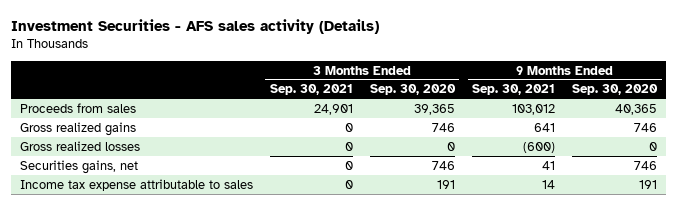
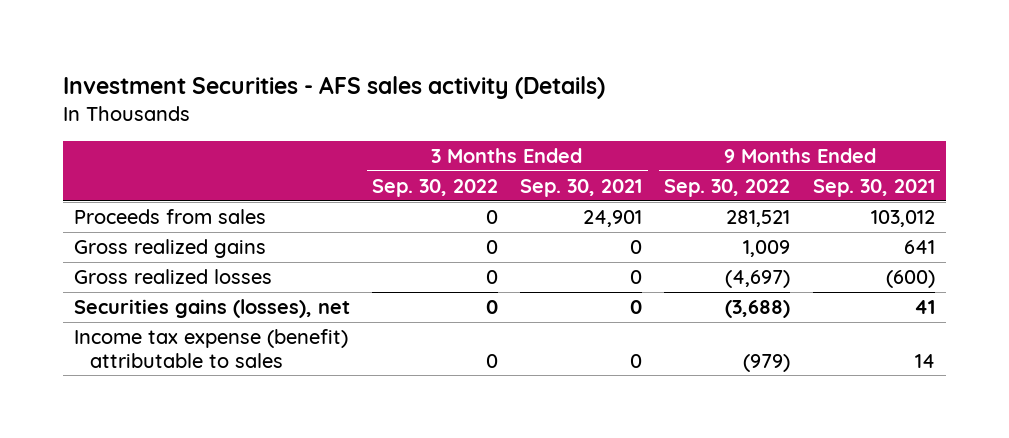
[369,84,456,96] Sep. 30, 2020 -> none
[572,84,659,96] Sep. 30, 2020 -> none
none -> [372,178,499,197] Sep. 30, 2022
none -> [664,178,791,197] Sep. 30, 2022
[19,159,138,174] Securities gains, net -> [74,298,351,318] Securities gains (losses), net
[19,178,253,191] Income tax expense attributable to sales -> [74,328,349,368] Income tax expense (benefit) attributable to sales

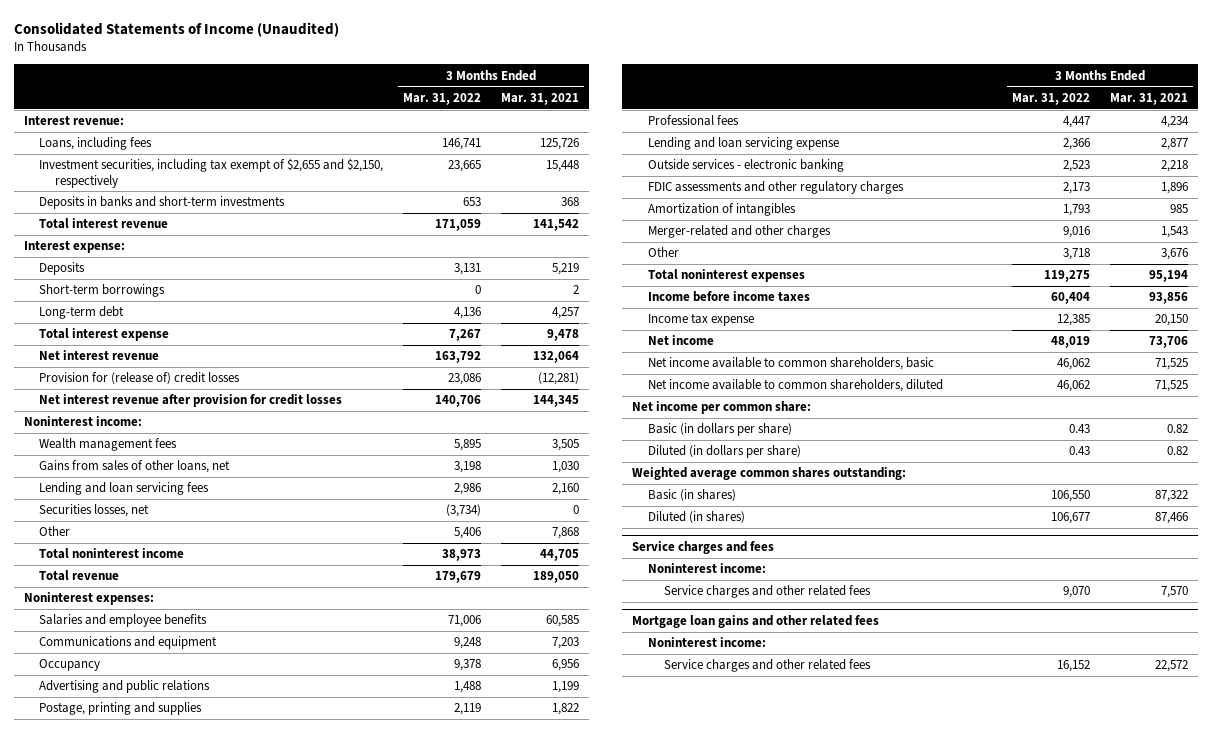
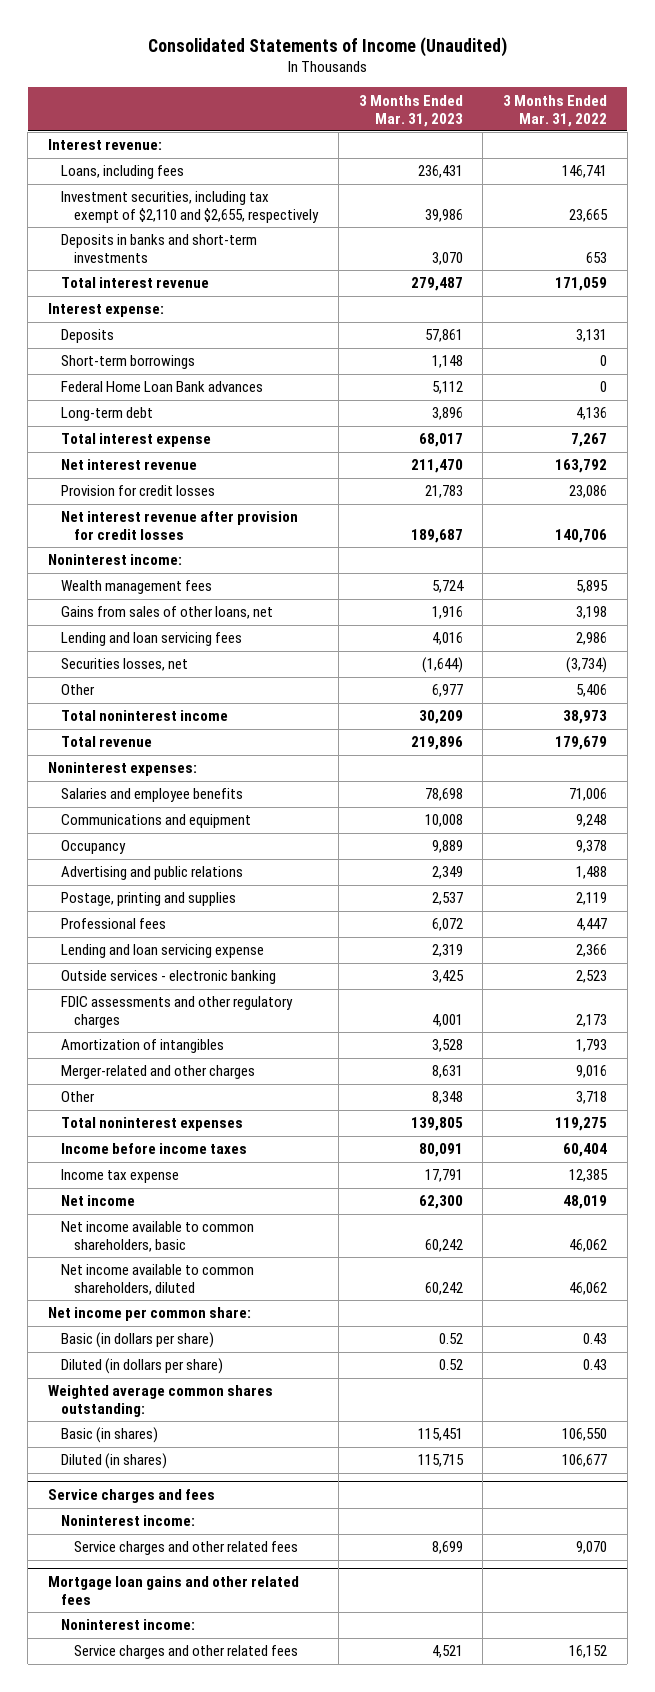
[501,92,580,105] Mar. 31, 2021 -> none
none -> [358,94,463,127] 3 Months Ended Mar. 31, 2023
[39,158,384,188] Investment securities, including tax exempt of $2,655 and $2,150, respectively -> [61,191,320,224] Investment securities, including tax exempt of $2,110 and $2,655, respectively
none -> [61,381,264,393] Federal Home Loan Bank advances
[39,372,241,385] Provision for (release of) credit losses -> [61,485,216,497] Provision for credit losses

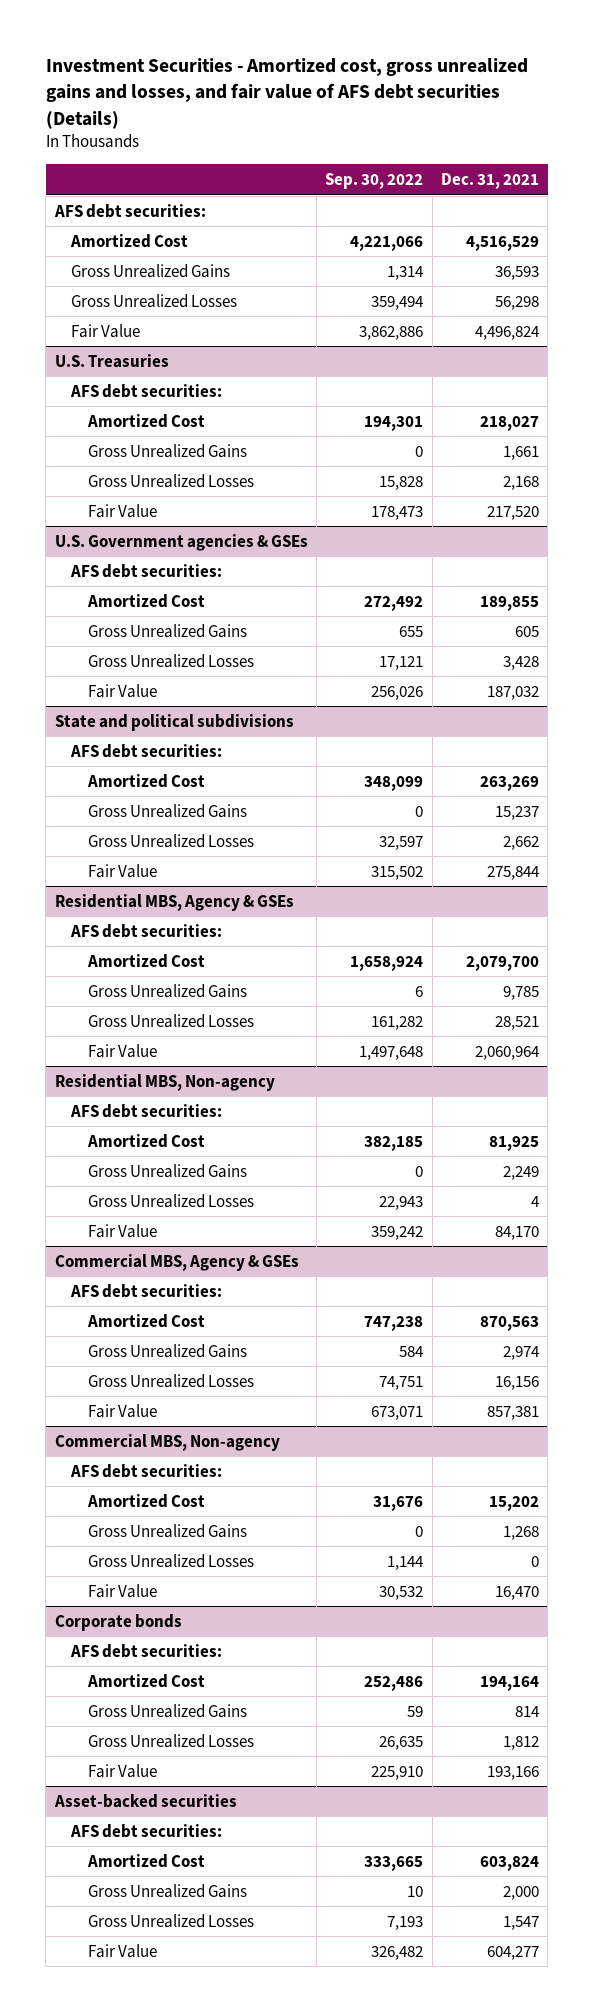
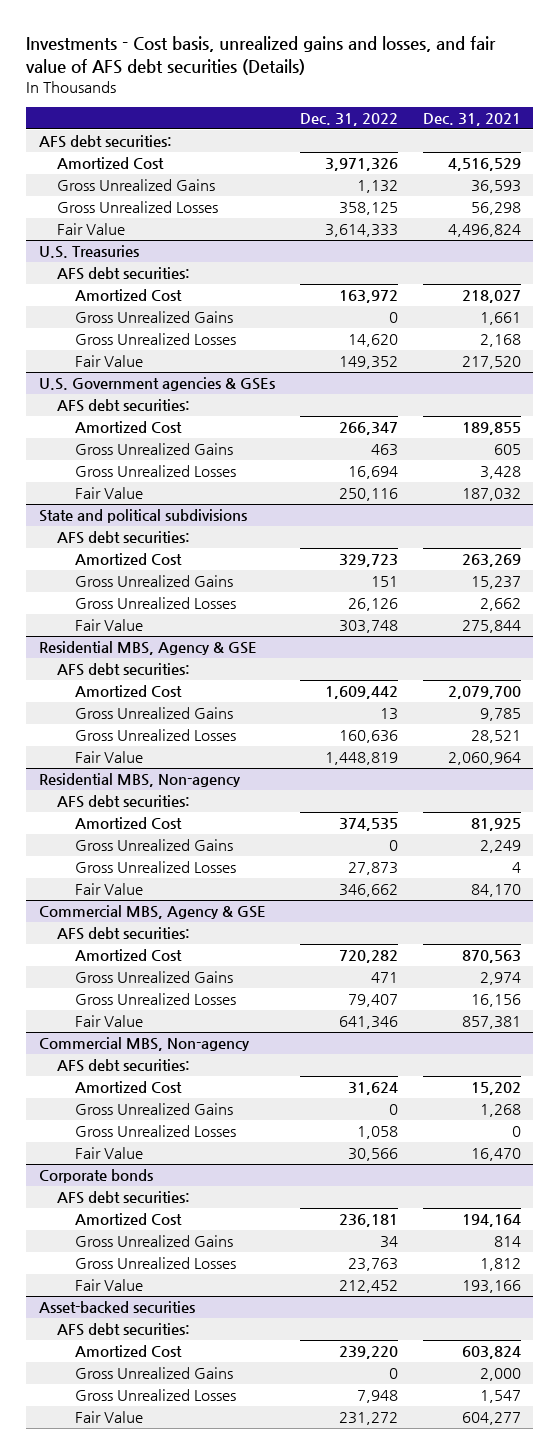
[45,58,528,129] Investment Securities - Amortized cost, gross unrealized gains and losses, and fair value of AFS debt securities (Details) -> [26,36,497,76] Investments - Cost basis, unrealized gains and losses, and fair value of AFS debt securities (Details)
[325,172,424,189] Sep. 30, 2022 -> none
none -> [299,113,398,127] Dec. 31, 2022
[54,893,294,911] Residential MBS, Agency & GSEs -> [38,641,257,656] Residential MBS, Agency & GSE
[54,1253,299,1271] Commercial MBS, Agency & GSEs -> [38,905,266,920] Commercial MBS, Agency & GSE

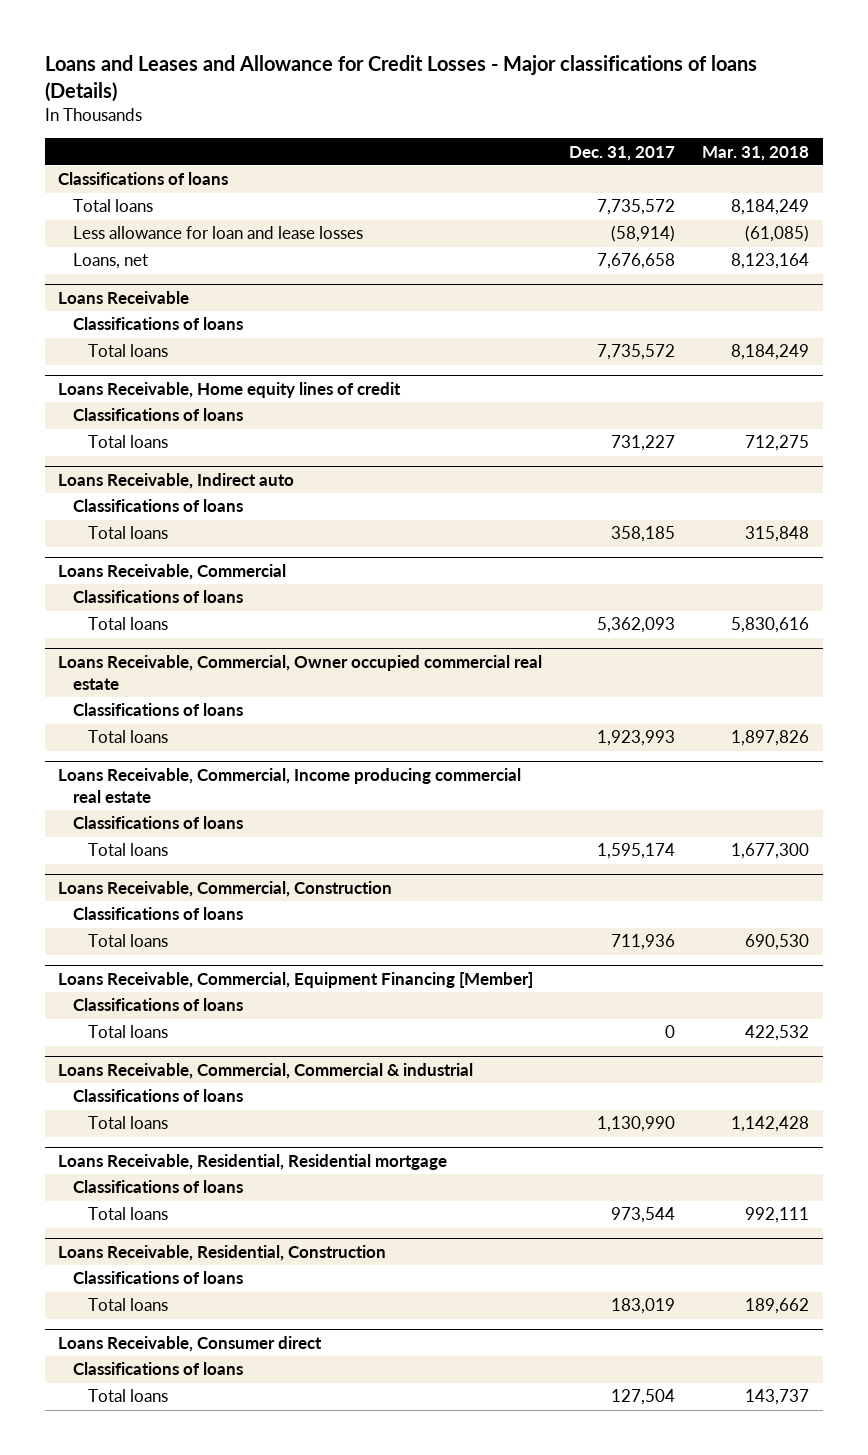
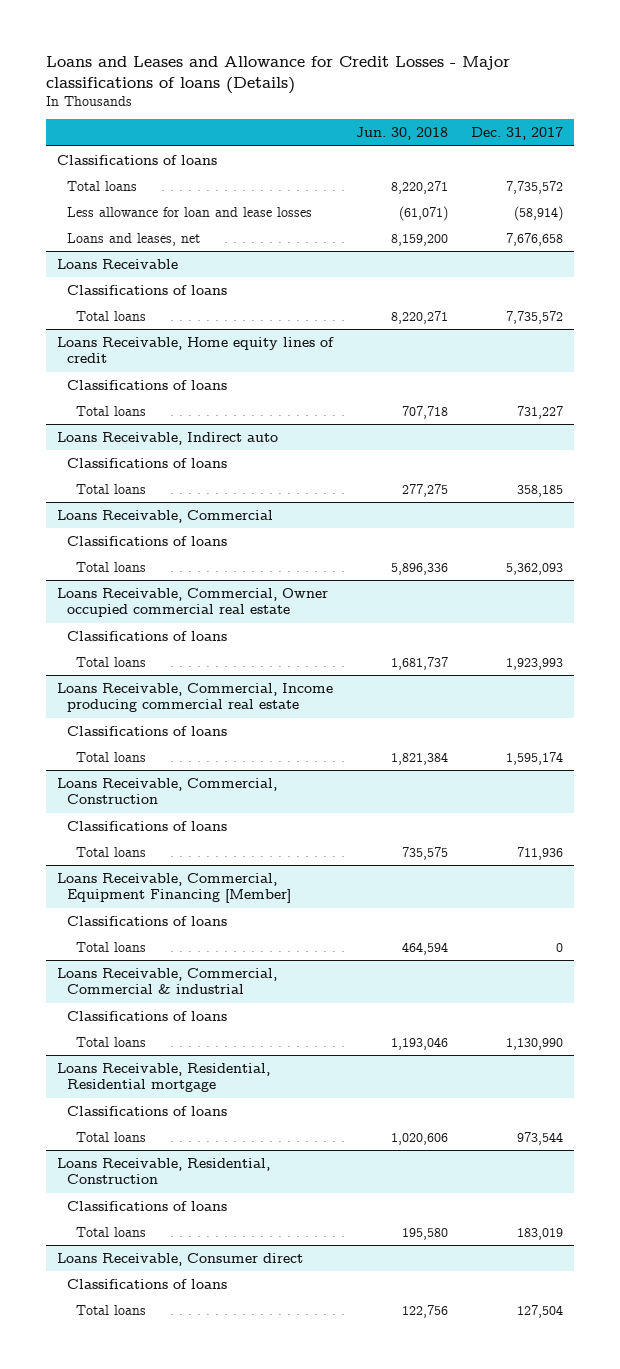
[702,145,810,161] Mar. 31, 2018 -> none
none -> [355,126,448,140] Jun. 30, 2018
[73,253,149,270] Loans, net -> [66,232,200,246] Loans and leases, net

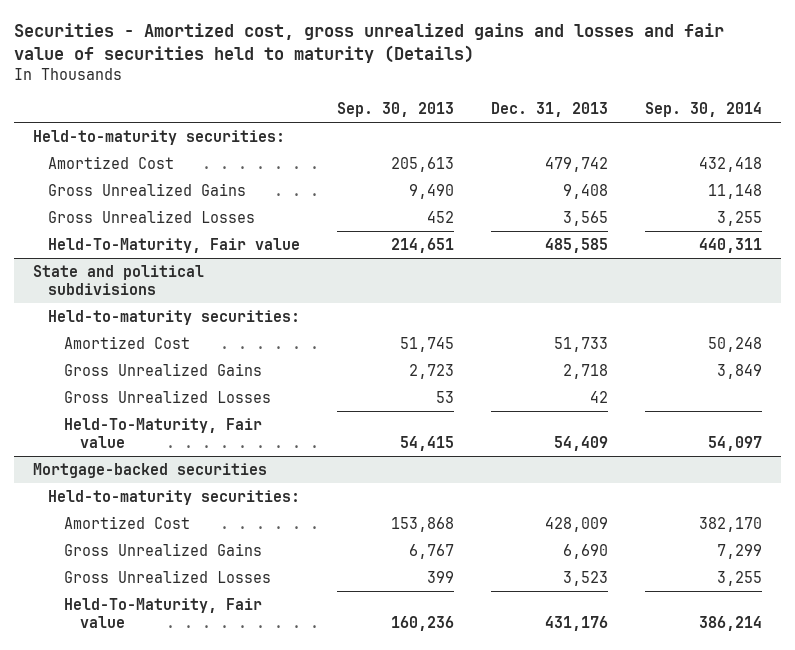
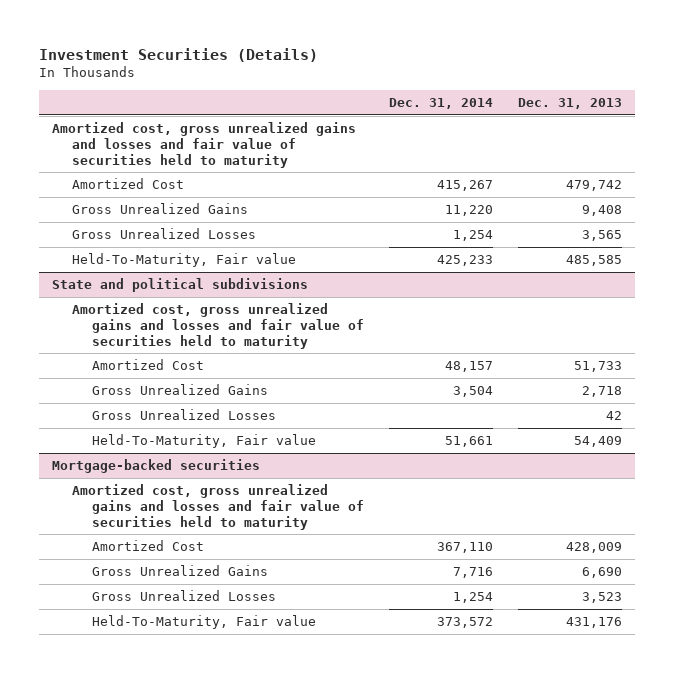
[14,23,725,64] Securities - Amortized cost, gross unrealized gains and losses and fair value of securities held to maturity (Details) -> [39,47,319,62] Investment Securities (Details)
[337,101,455,117] Sep. 30, 2013 -> none
[645,101,763,117] Sep. 30, 2014 -> none
none -> [388,98,493,110] Dec. 31, 2014
[32,130,285,146] Held-to-maturity securities: -> [51,122,356,168] Amortized cost, gross unrealized gains and losses and fair value of securities held to maturity
[48,310,301,326] Held-to-maturity securities: -> [71,303,364,349] Amortized cost, gross unrealized gains and losses and fair value of securities held to maturity
[48,490,301,506] Held-to-maturity securities: -> [71,484,364,530] Amortized cost, gross unrealized gains and losses and fair value of securities held to maturity

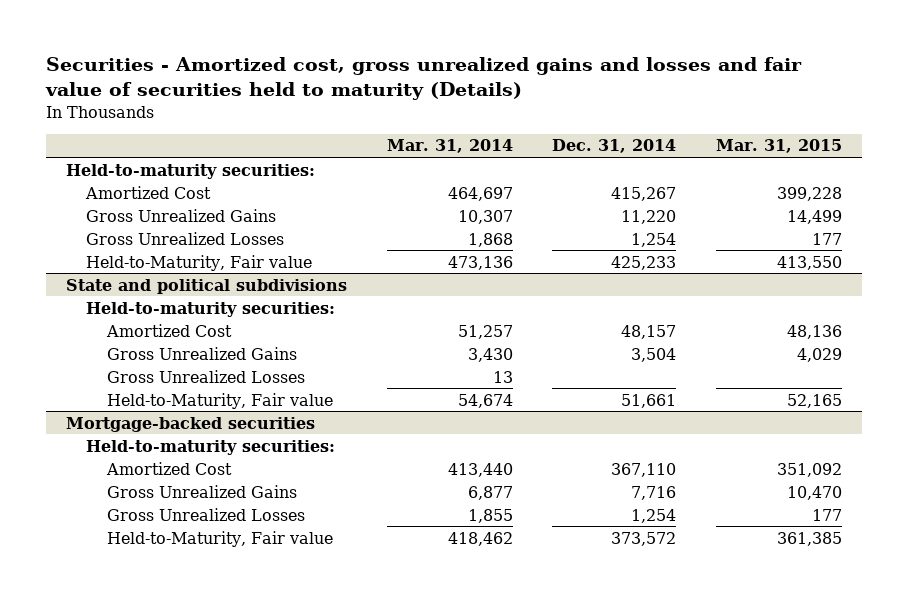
[39,47,319,62] Investment Securities (Details) -> [44,56,802,100] Securities - Amortized cost, gross unrealized gains and losses and fair value of securities held to maturity (Details)
[518,98,623,110] Dec. 31, 2013 -> none
none -> [386,139,513,154] Mar. 31, 2014
none -> [716,139,843,154] Mar. 31, 2015
[51,122,356,168] Amortized cost, gross unrealized gains and losses and fair value of securities held to maturity -> [65,163,315,179] Held-to-maturity securities:
[71,253,296,268] Held-To-Maturity, Fair value -> [86,254,313,271] Held-to-Maturity, Fair value
[71,303,364,349] Amortized cost, gross unrealized gains and losses and fair value of securities held to maturity -> [86,301,336,317] Held-to-maturity securities:
[91,434,316,449] Held-To-Maturity, Fair value -> [106,392,333,409] Held-to-Maturity, Fair value
[71,484,364,530] Amortized cost, gross unrealized gains and losses and fair value of securities held to maturity -> [86,439,336,455] Held-to-maturity securities:
[91,615,316,630] Held-To-Maturity, Fair value -> [106,530,333,547] Held-to-Maturity, Fair value

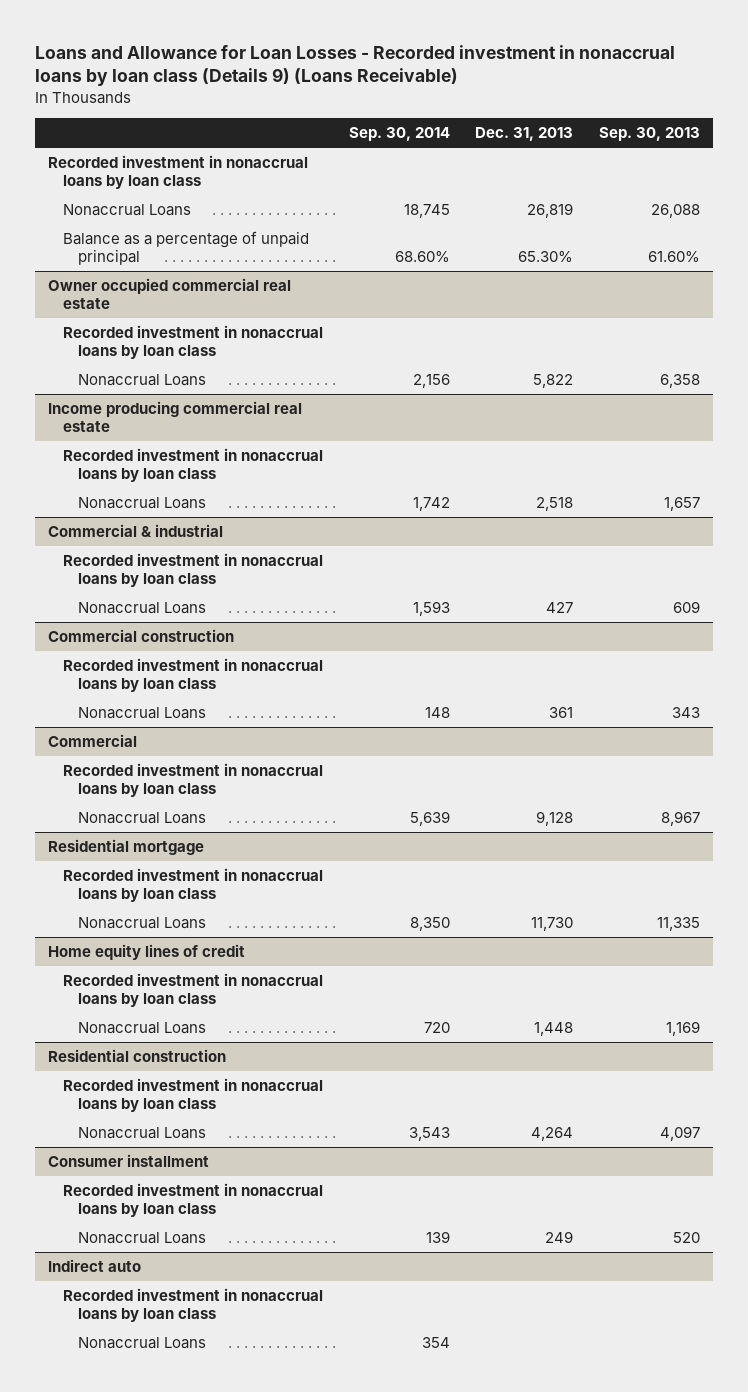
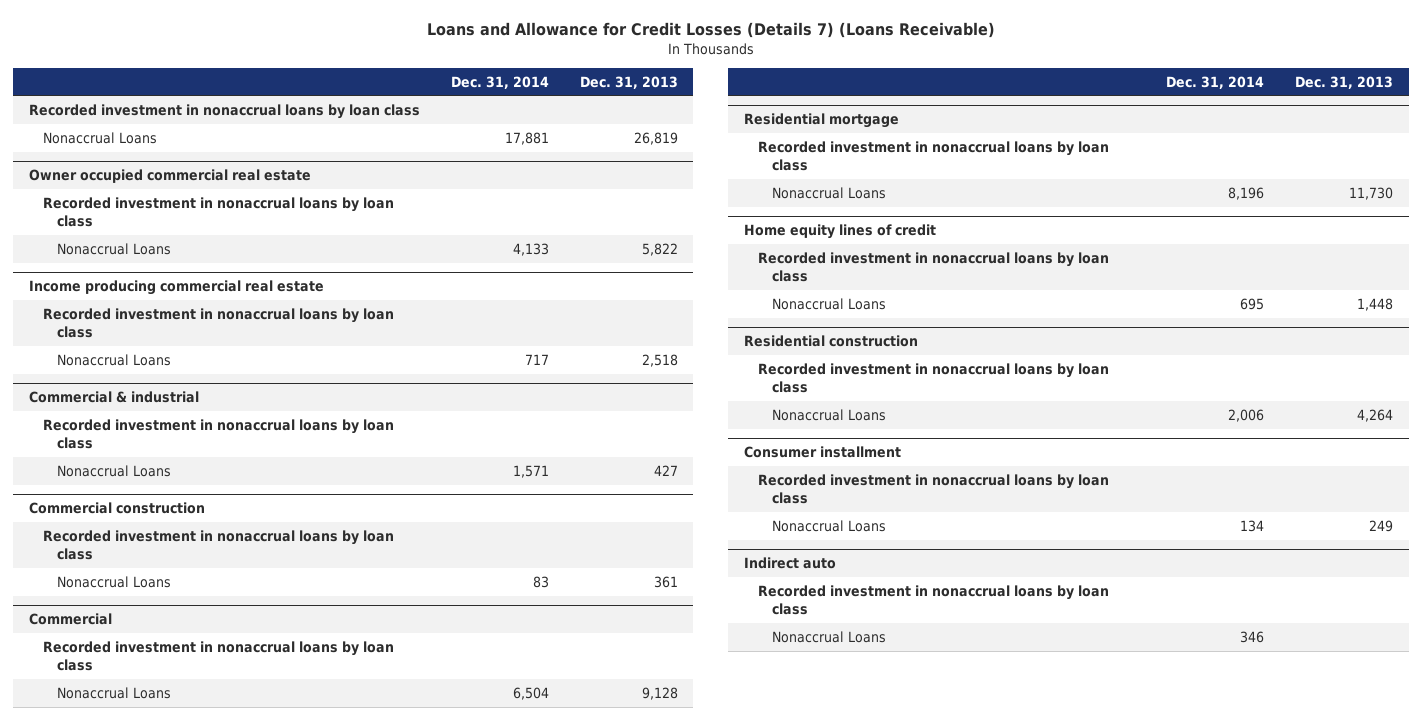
[35,44,676,87] Loans and Allowance for Loan Losses - Recorded investment in nonaccrual loans by loan class (Details 9) (Loans Receivable) -> [426,21,995,38] Loans and Allowance for Credit Losses (Details 7) (Loans Receivable)
[348,127,450,142] Sep. 30, 2014 -> none
[599,127,701,142] Sep. 30, 2013 -> none
none -> [450,75,549,89] Dec. 31, 2014
[62,231,309,265] Balance as a percentage of unpaid principal -> none

